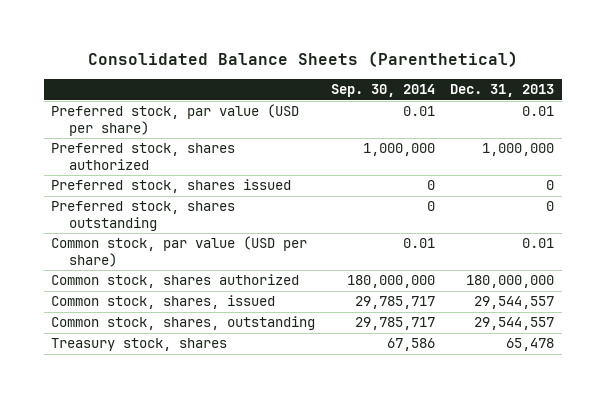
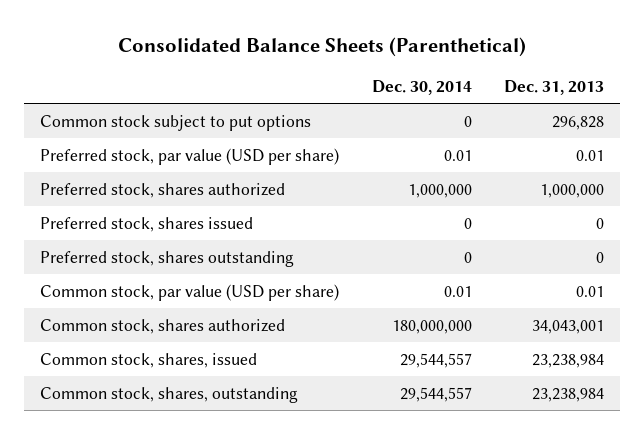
[330,84,435,98] Sep. 30, 2014 -> none
none -> [371,80,472,96] Dec. 30, 2014
none -> [40,114,312,131] Common stock subject to put options
[51,338,228,352] Treasury stock, shares -> none
[466,275,555,289] 180,000,000 -> [531,319,604,334] 34,043,001
[474,296,555,310] 29,544,557 -> [531,353,604,368] 23,238,984
[474,317,555,331] 29,544,557 -> [531,387,604,402] 23,238,984

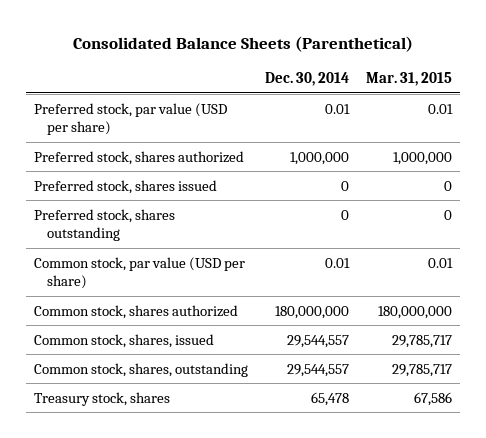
[503,80,604,96] Dec. 31, 2013 -> none
none -> [365,72,452,87] Mar. 31, 2015
[40,114,312,131] Common stock subject to put options -> none
none -> [33,391,170,406] Treasury stock, shares

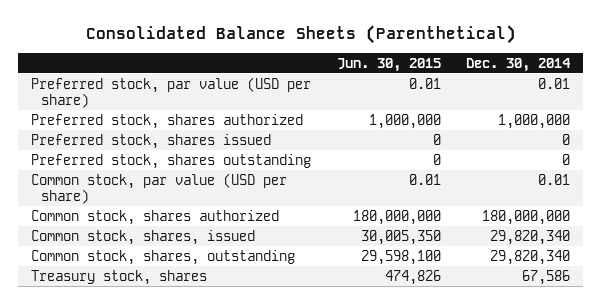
[365,72,452,87] Mar. 31, 2015 -> none
none -> [336,57,441,72] Jun. 30, 2015
[286,334,349,348] 29,544,557 -> [490,229,571,245] 29,820,340
[286,363,349,377] 29,544,557 -> [490,249,571,265] 29,820,340
[310,391,349,406] 65,478 -> [522,269,571,285] 67,586

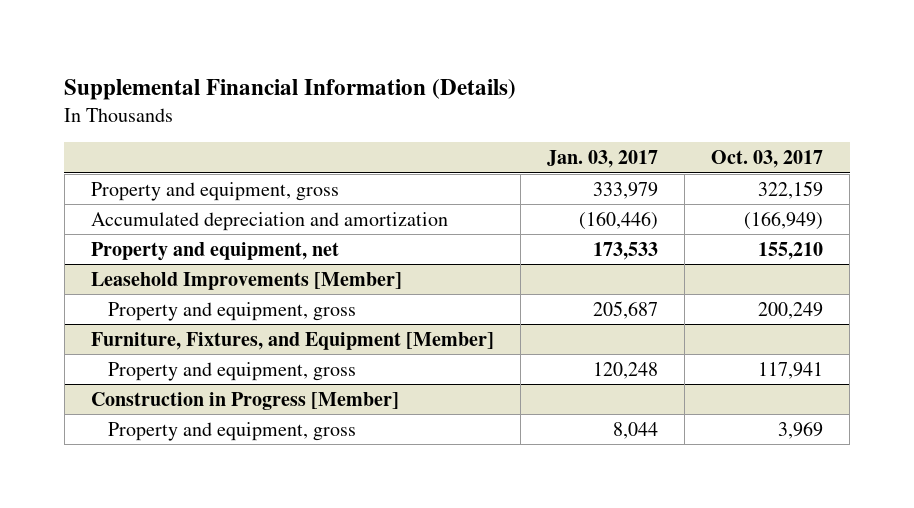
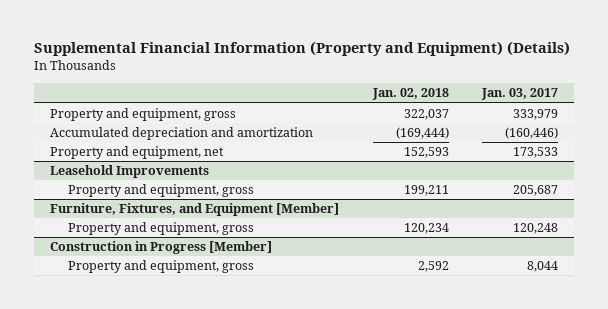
[64,79,517,101] Supplemental Financial Information (Details) -> [33,41,570,57] Supplemental Financial Information (Property and Equipment) (Details)
[711,150,824,169] Oct. 03, 2017 -> none
none -> [371,88,449,101] Jan. 02, 2018
[91,271,403,290] Leasehold Improvements [Member] -> [50,165,210,179] Leasehold Improvements

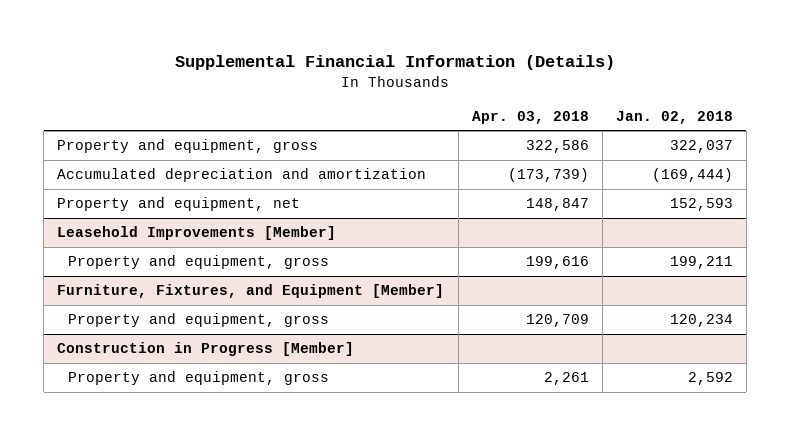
[33,41,570,57] Supplemental Financial Information (Property and Equipment) (Details) -> [175,54,616,70] Supplemental Financial Information (Details)
[480,88,558,101] Jan. 03, 2017 -> none
none -> [471,110,589,124] Apr. 03, 2018
[50,165,210,179] Leasehold Improvements -> [57,226,337,241] Leasehold Improvements [Member]

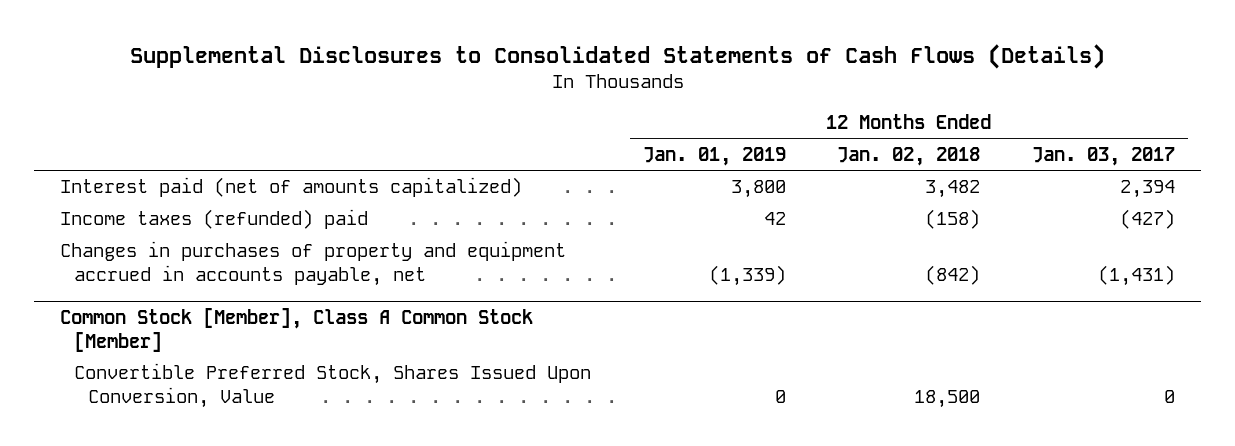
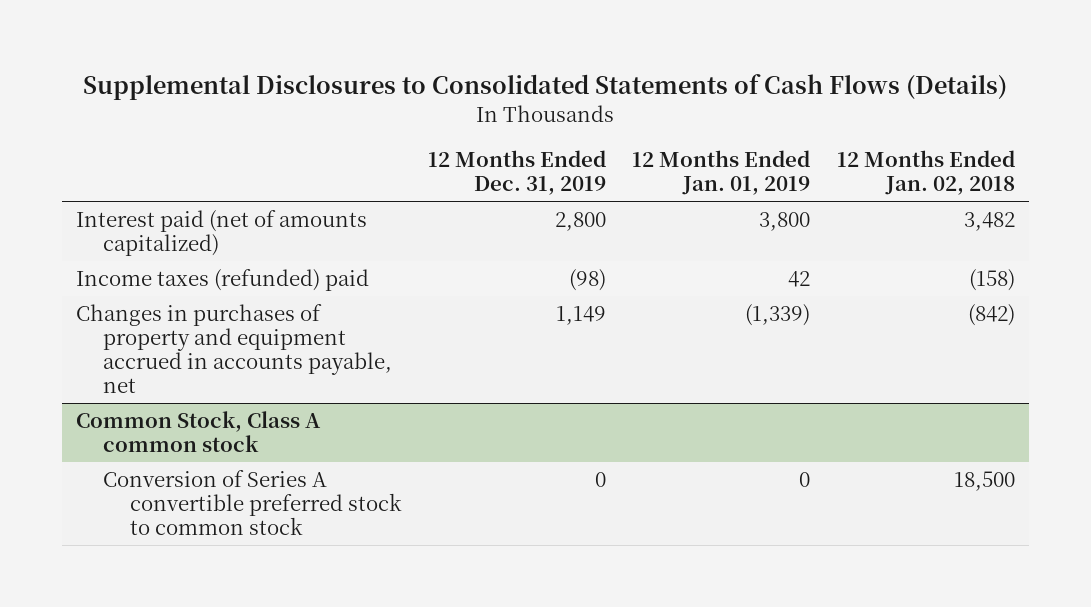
[1032,146,1176,166] Jan. 03, 2017 -> none
none -> [427,150,606,196] 12 Months Ended Dec. 31, 2019
[60,308,534,352] Common Stock [Member], Class A Common Stock [Member] -> [75,411,321,452] Common Stock, Class A common stock
[73,363,591,409] Convertible Preferred Stock, Shares Issued Upon Conversion, Value -> [102,470,402,535] Conversion of Series A convertible preferred stock to common stock

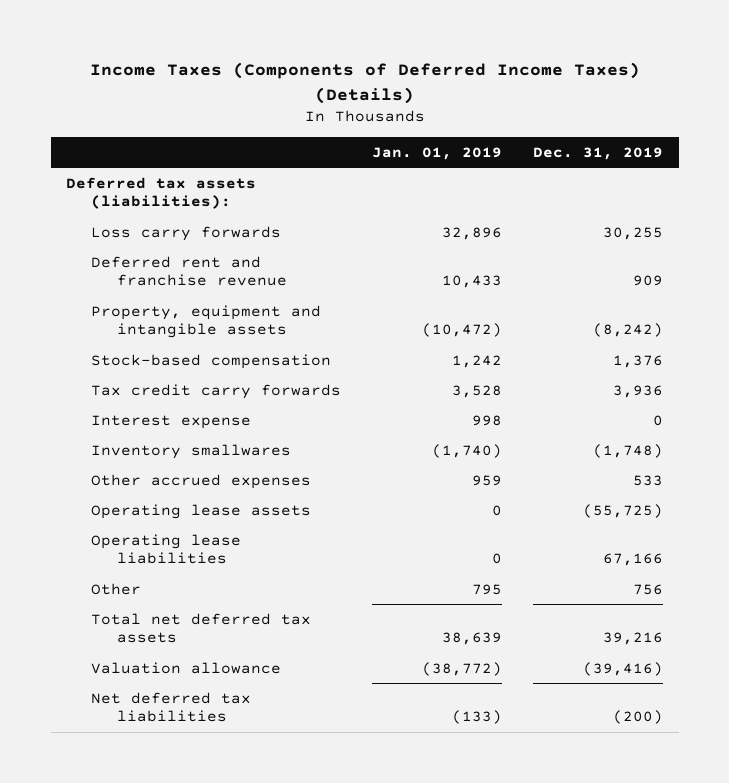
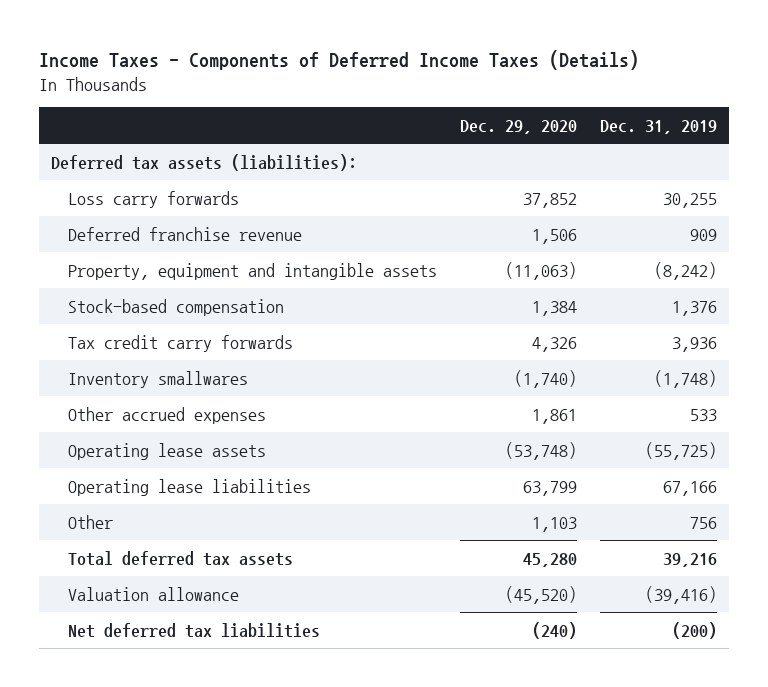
[89,62,640,104] Income Taxes (Components of Deferred Income Taxes) (Details) -> [39,50,640,71] Income Taxes - Components of Deferred Income Taxes (Details)
[372,146,503,160] Jan. 01, 2019 -> none
none -> [459,119,577,134] Dec. 29, 2020
[91,255,287,287] Deferred rent and franchise revenue -> [67,226,302,241] Deferred franchise revenue
[91,414,252,429] Interest expense -> none
[91,612,312,644] Total net deferred tax assets -> [67,550,293,566] Total deferred tax assets

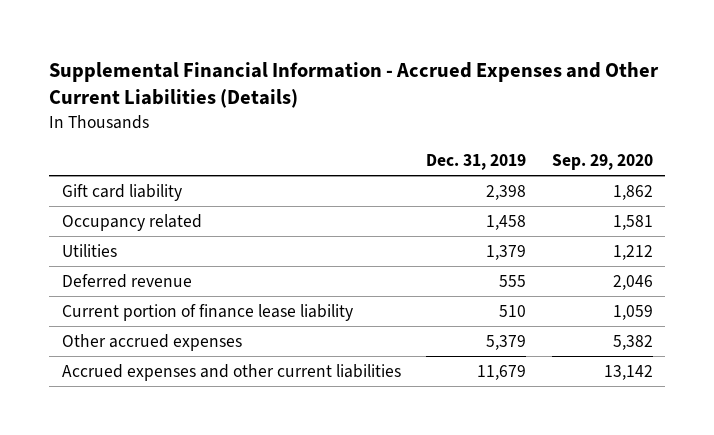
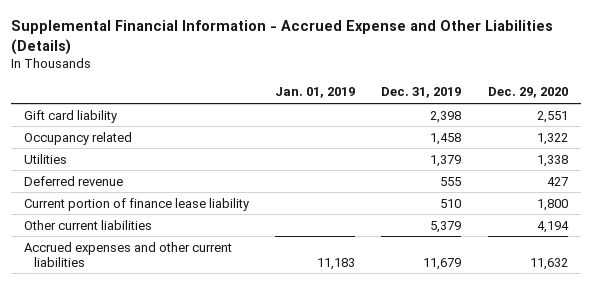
[49,61,660,109] Supplemental Financial Information - Accrued Expenses and Other Current Liabilities (Details) -> [10,19,553,55] Supplemental Financial Information - Accrued Expense and Other Liabilities (Details)
[551,154,653,171] Sep. 29, 2020 -> none
none -> [275,87,356,99] Jan. 01, 2019
none -> [487,87,568,99] Dec. 29, 2020
[61,333,242,351] Other accrued expenses -> [23,219,152,230] Other current liabilities

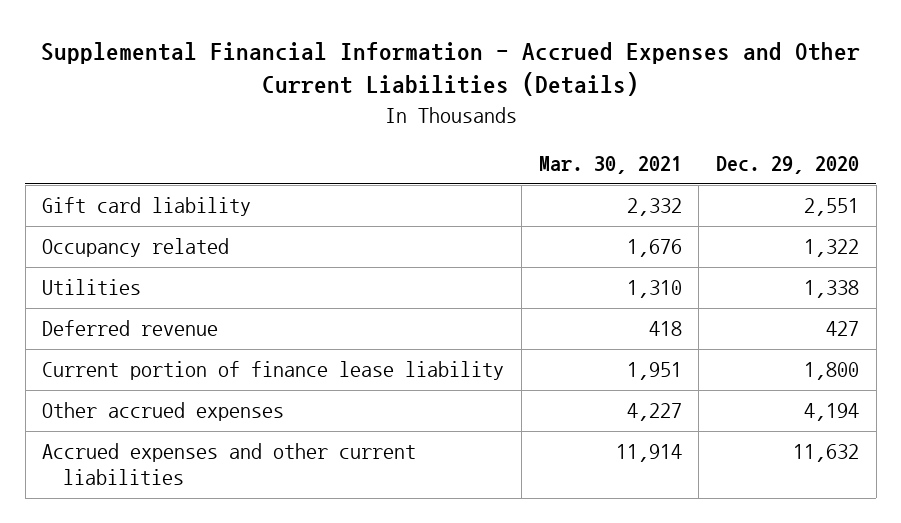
[10,19,553,55] Supplemental Financial Information - Accrued Expense and Other Liabilities (Details) -> [40,41,860,97] Supplemental Financial Information - Accrued Expenses and Other Current Liabilities (Details)
[275,87,356,99] Jan. 01, 2019 -> none
[381,87,462,99] Dec. 31, 2019 -> none
none -> [538,156,682,175] Mar. 30, 2021
[23,219,152,230] Other current liabilities -> [42,402,285,422] Other accrued expenses

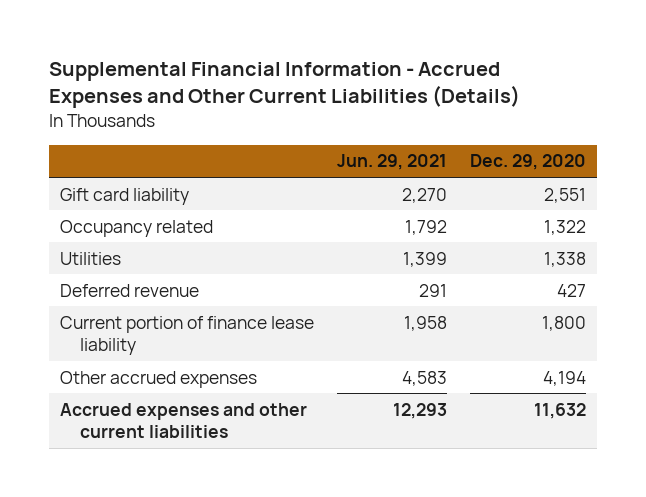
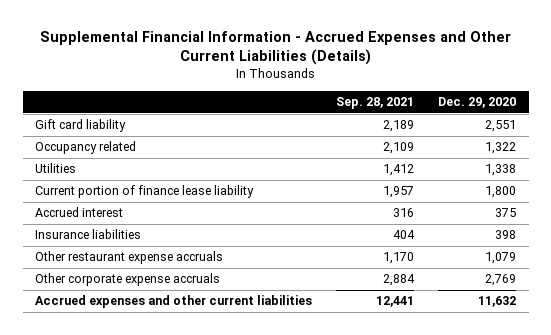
[337,154,448,171] Jun. 29, 2021 -> none
none -> [336,96,415,109] Sep. 28, 2021
[60,283,200,297] Deferred revenue -> none
[60,370,258,388] Other accrued expenses -> none
none -> [34,207,123,218] Accrued interest
none -> [34,229,141,240] Insurance liabilities
none -> [34,251,223,265] Other restaurant expense accruals
none -> [34,273,220,287] Other corporate expense accruals

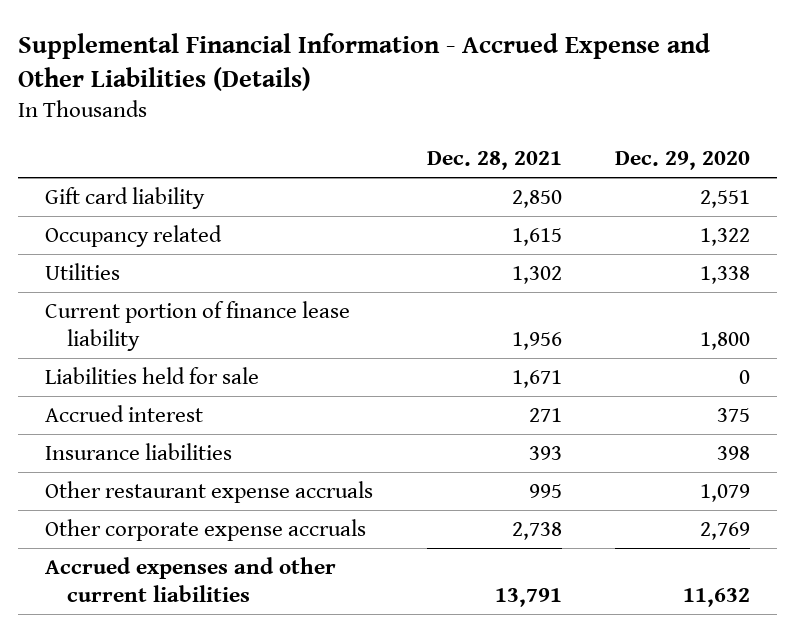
[39,31,511,66] Supplemental Financial Information - Accrued Expenses and Other Current Liabilities (Details) -> [18,32,711,92] Supplemental Financial Information - Accrued Expense and Other Liabilities (Details)
[336,96,415,109] Sep. 28, 2021 -> none
none -> [426,151,562,171] Dec. 28, 2021
none -> [44,366,259,384] Liabilities held for sale

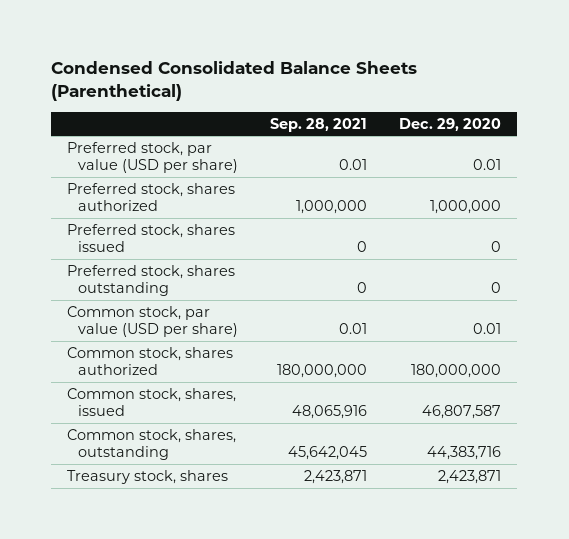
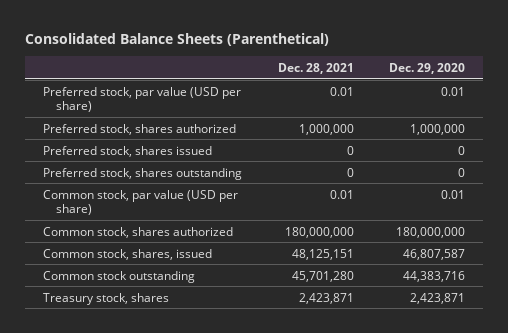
[51,61,418,101] Condensed Consolidated Balance Sheets (Parenthetical) -> [25,32,330,46] Consolidated Balance Sheets (Parenthetical)
[270,117,368,132] Sep. 28, 2021 -> none
none -> [277,62,354,74] Dec. 28, 2021
[67,428,237,461] Common stock, shares, outstanding -> [42,270,195,283] Common stock outstanding

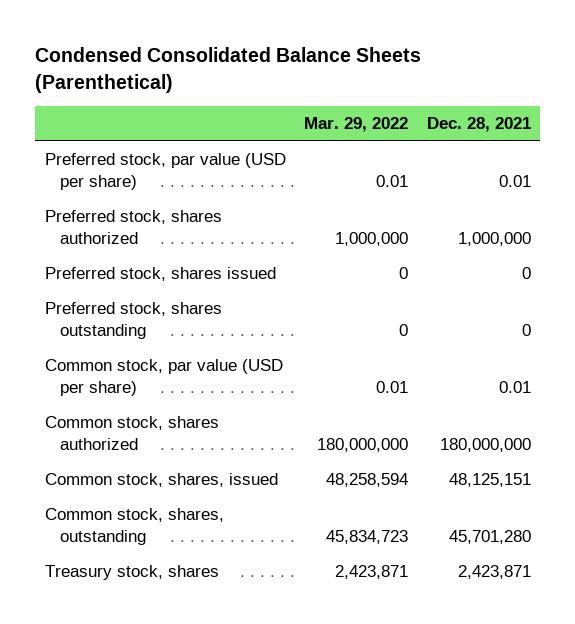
[25,32,330,46] Consolidated Balance Sheets (Parenthetical) -> [35,47,422,93] Condensed Consolidated Balance Sheets (Parenthetical)
[389,62,466,74] Dec. 29, 2020 -> none
none -> [304,117,409,133] Mar. 29, 2022
[42,270,195,283] Common stock outstanding -> [44,508,224,546] Common stock, shares, outstanding

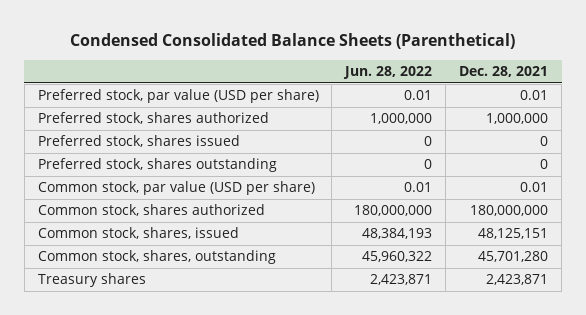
[304,117,409,133] Mar. 29, 2022 -> none
none -> [343,66,433,80] Jun. 28, 2022
[44,565,219,581] Treasury stock, shares -> [37,273,146,288] Treasury shares

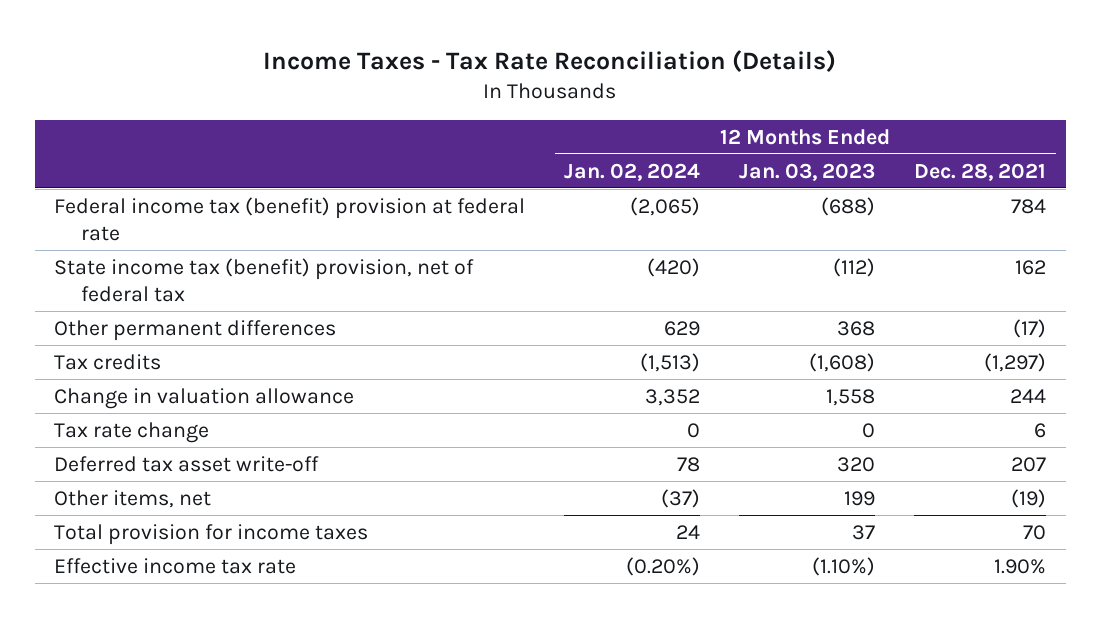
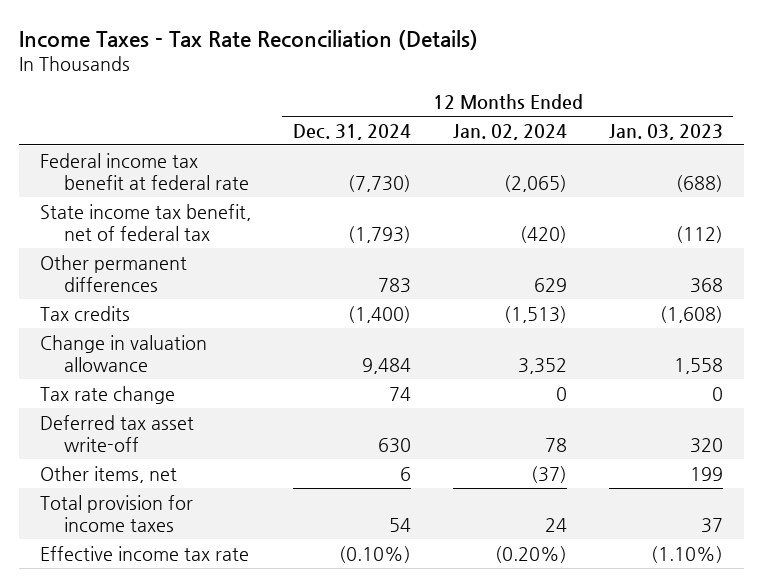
[914,162,1047,181] Dec. 28, 2021 -> none
none -> [292,123,411,140] Dec. 31, 2024
[54,196,526,241] Federal income tax (benefit) provision at federal rate -> [39,152,249,190] Federal income tax benefit at federal rate
[54,257,475,302] State income tax (benefit) provision, net of federal tax -> [39,203,251,241] State income tax benefit, net of federal tax

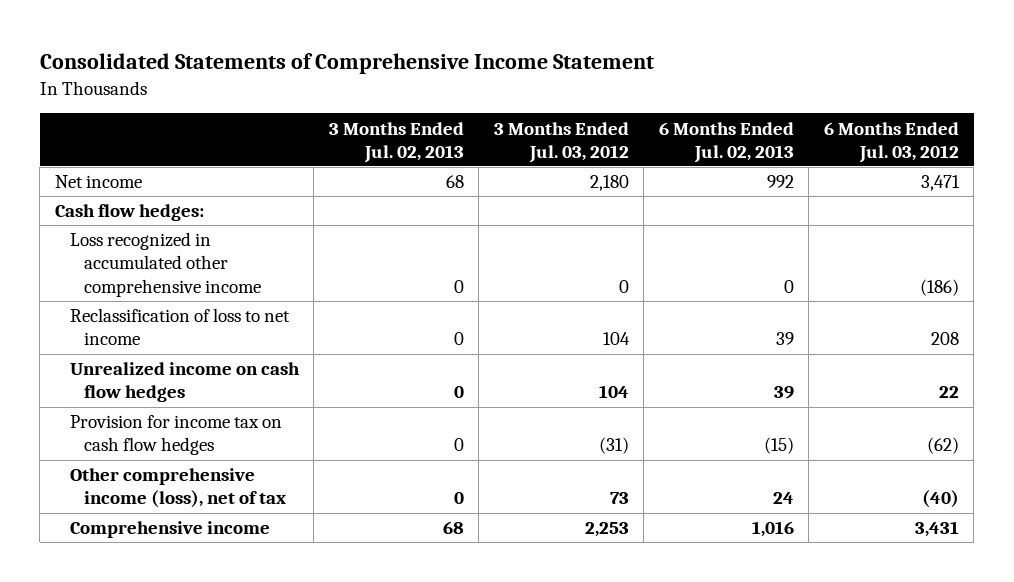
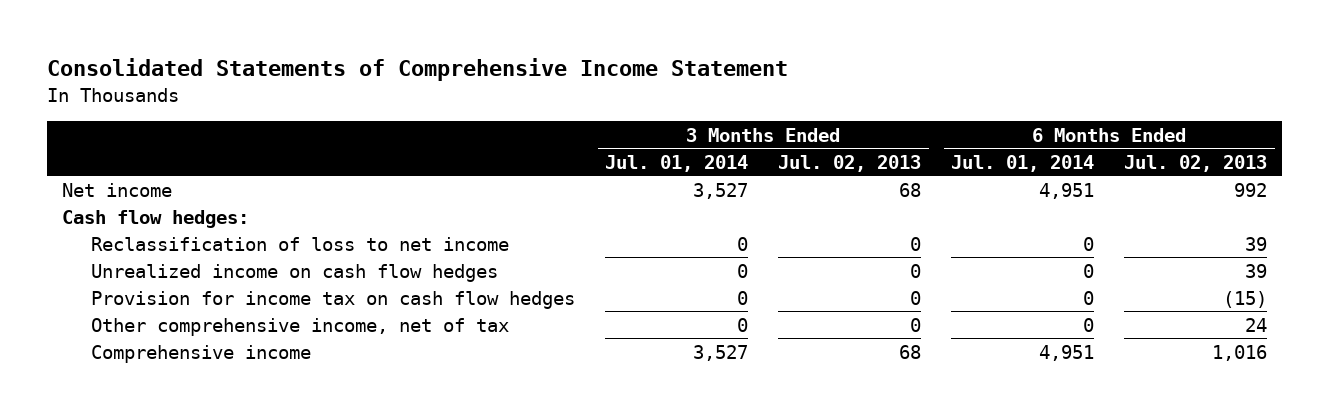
[493,121,629,163] 3 Months Ended Jul. 03, 2012 -> none
[823,121,959,163] 6 Months Ended Jul. 03, 2012 -> none
none -> [605,154,749,172] Jul. 01, 2014
none -> [951,154,1095,172] Jul. 01, 2014
[69,232,262,297] Loss recognized in accumulated other comprehensive income -> none
[69,468,287,509] Other comprehensive income (loss), net of tax -> [91,317,510,336] Other comprehensive income, net of tax

